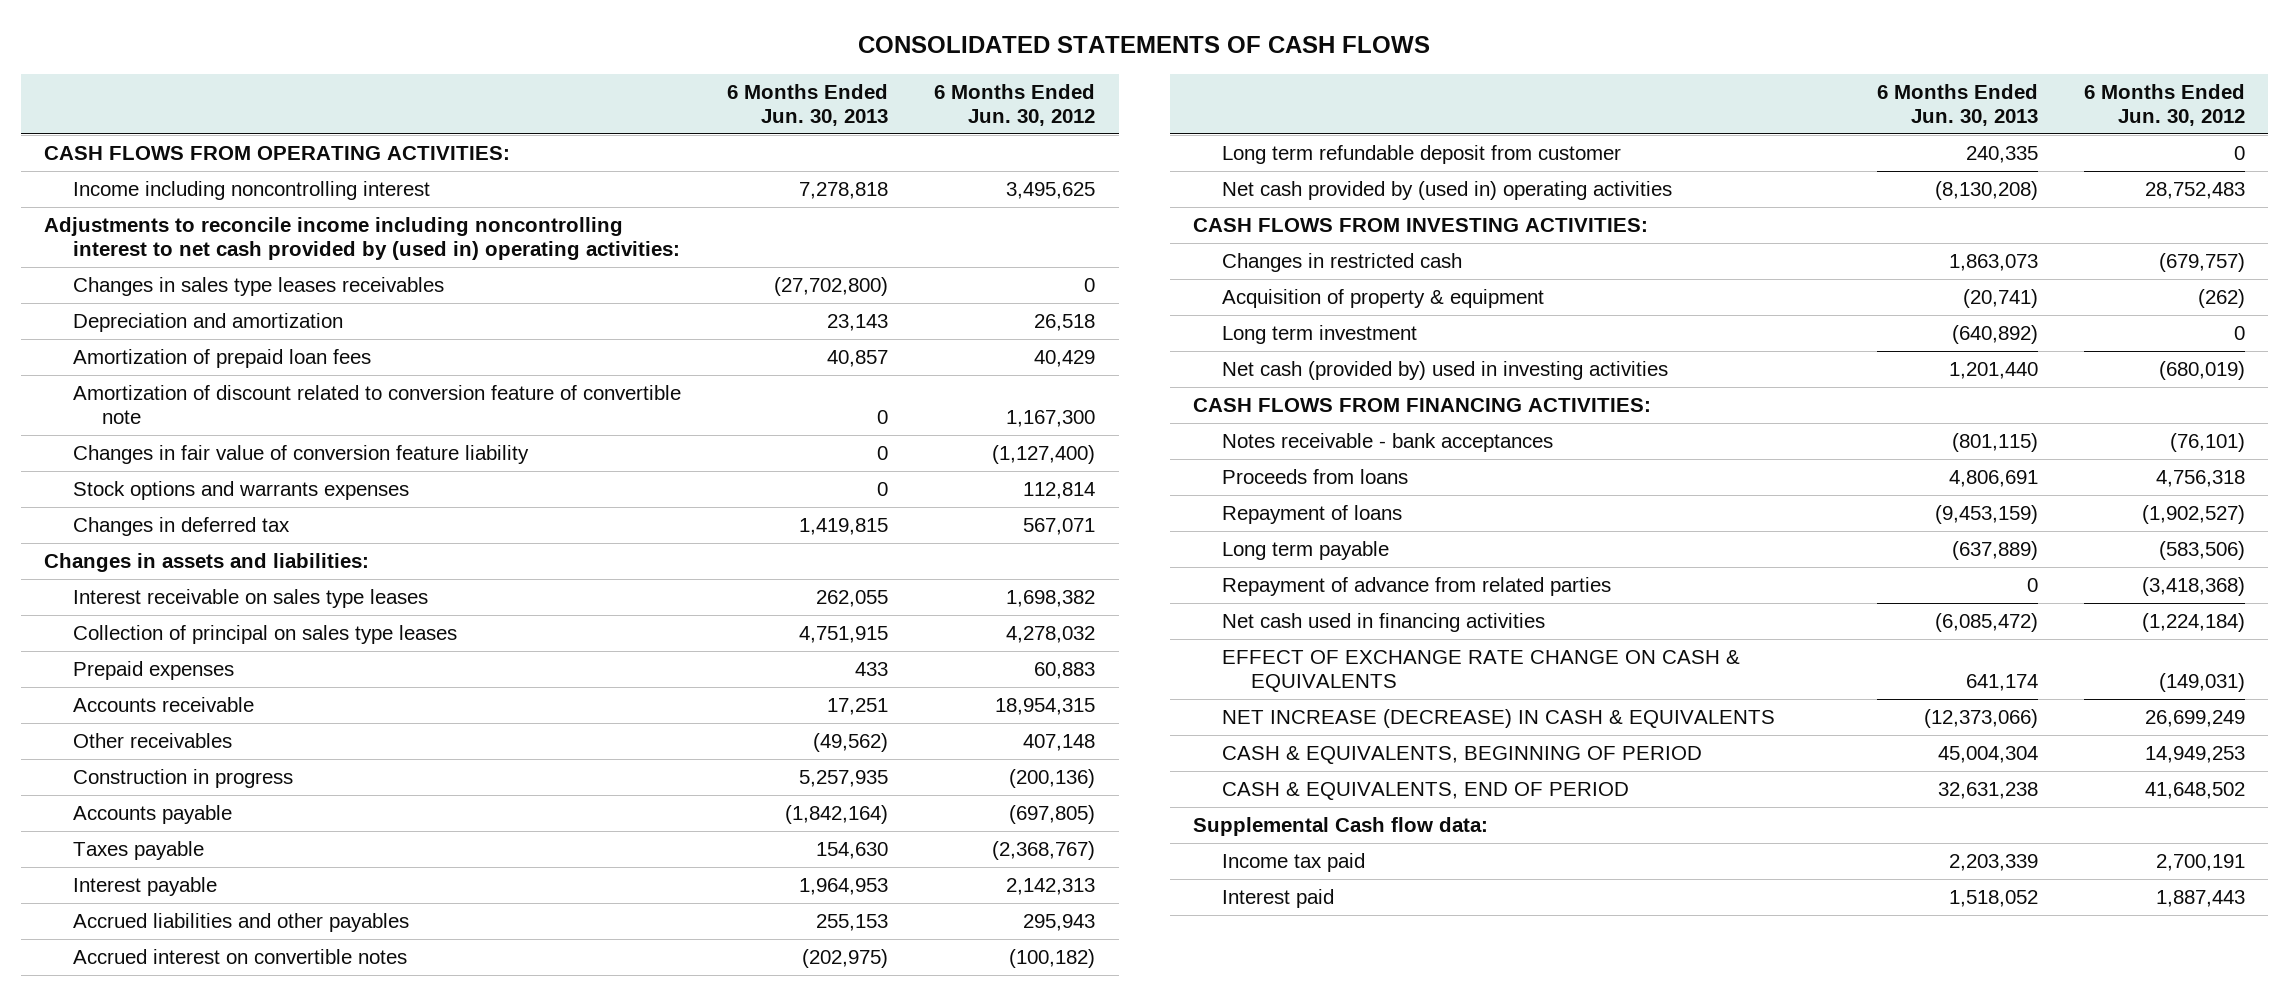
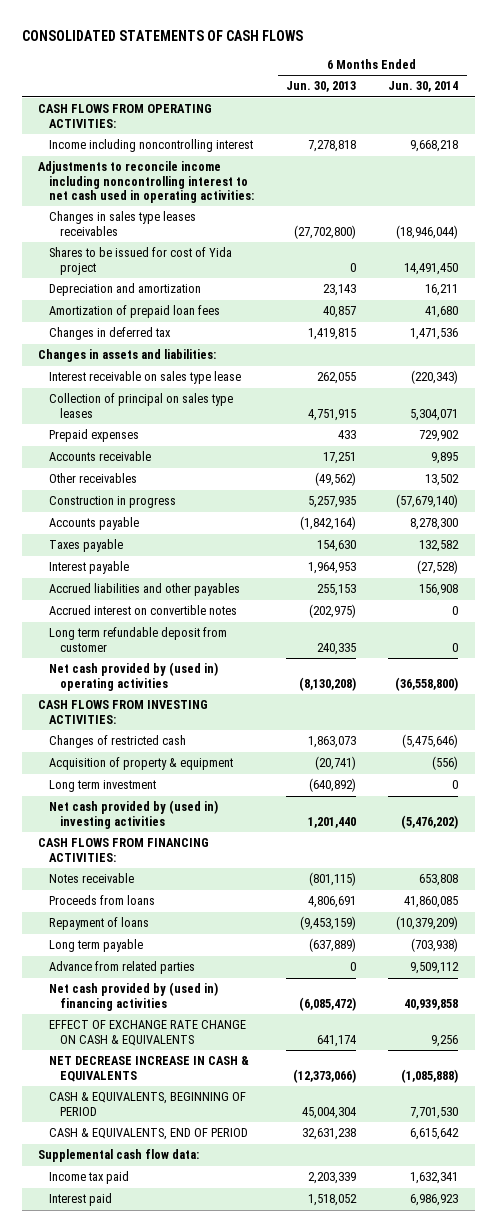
[934,84,1096,126] 6 Months Ended Jun. 30, 2012 -> none
none -> [388,81,459,93] Jun. 30, 2014
[44,217,681,261] Adjustments to reconcile income including noncontrolling interest to net cash provided by (used in) operating activities: -> [37,161,255,203] Adjustments to reconcile income including noncontrolling interest to net cash used in operating activities:
none -> [49,247,233,275] Shares to be issued for cost of Yida project
[73,385,682,425] Amortization of discount related to conversion feature of convertible note -> none
[73,445,530,465] Changes in fair value of conversion feature liability -> none
[73,481,410,501] Stock options and warrants expenses -> none
[73,589,429,609] Interest receivable on sales type leases -> [49,371,242,385] Interest receivable on sales type lease
[1222,253,1463,273] Changes in restricted cash -> [49,735,187,749] Changes of restricted cash
[1222,361,1669,381] Net cash (provided by) used in investing activities -> [49,800,219,829] Net cash provided by (used in) investing activities
[1222,433,1554,453] Notes receivable - bank acceptances -> [49,873,135,884] Notes receivable
[1222,577,1612,597] Repayment of advance from related parties -> [49,961,196,975] Advance from related parties
[1222,613,1546,633] Net cash used in financing activities -> [49,982,219,1011] Net cash provided by (used in) financing activities
[1222,709,1776,729] NET INCREASE (DECREASE) IN CASH & EQUIVALENTS -> [49,1056,250,1082] NET DECREASE INCREASE IN CASH & EQUIVALENTS
[1193,817,1489,837] Supplemental Cash flow data: -> [37,1149,199,1163] Supplemental cash flow data:

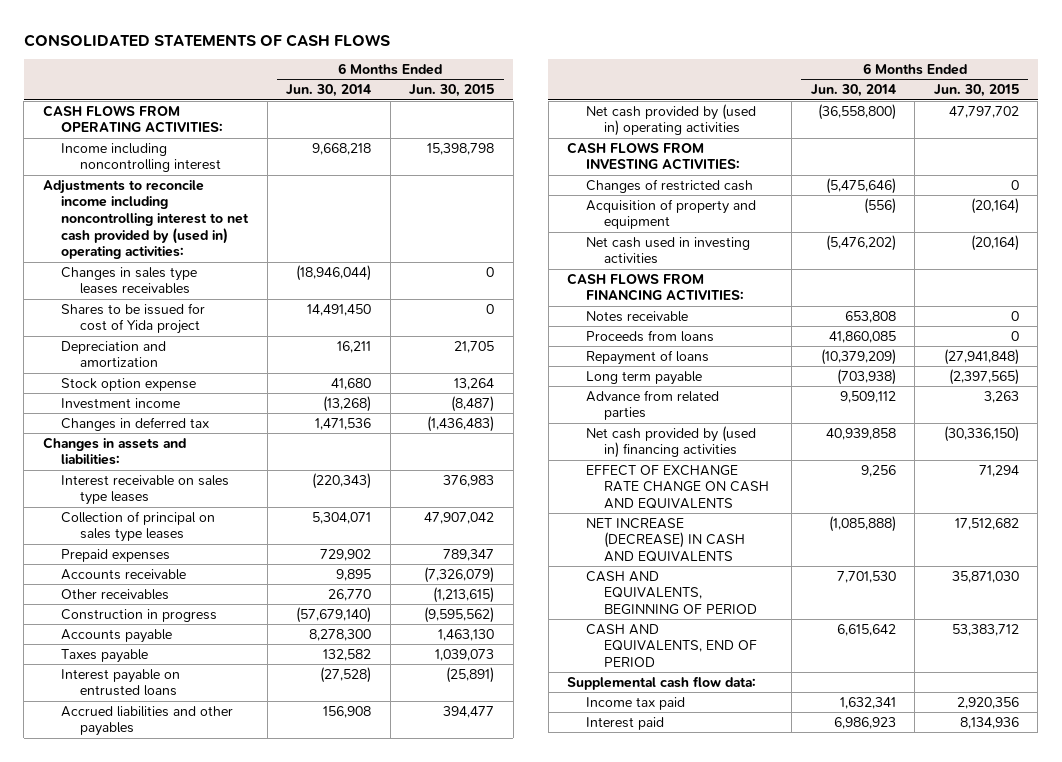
[286,81,357,93] Jun. 30, 2013 -> none
none -> [409,84,495,98] Jun. 30, 2015
[37,161,255,203] Adjustments to reconcile income including noncontrolling interest to net cash used in operating activities: -> [42,179,250,260] Adjustments to reconcile income including noncontrolling interest to net cash provided by (used in) operating activities:
[49,305,221,319] Amortization of prepaid loan fees -> [61,377,197,391] Stock option expense
none -> [61,397,181,409] Investment income
[49,371,242,385] Interest receivable on sales type lease -> [61,474,230,506] Interest receivable on sales type leases
[425,474,460,487] 13,502 -> [328,588,372,601] 26,770
[49,561,130,575] Interest payable -> [61,668,181,697] Interest payable on entrusted loans
[49,605,238,616] Accrued interest on convertible notes -> none
[49,627,228,652] Long term refundable deposit from customer -> none
[49,780,157,793] Long term investment -> none
[49,757,234,771] Acquisition of property & equipment -> [585,198,756,230] Acquisition of property and equipment
[49,800,219,829] Net cash provided by (used in) investing activities -> [585,236,750,265] Net cash used in investing activities
[49,1020,247,1046] EFFECT OF EXCHANGE RATE CHANGE ON CASH & EQUIVALENTS -> [585,464,770,510] EFFECT OF EXCHANGE RATE CHANGE ON CASH AND EQUIVALENTS
[49,1056,250,1082] NET DECREASE INCREASE IN CASH & EQUIVALENTS -> [585,517,746,563] NET INCREASE (DECREASE) IN CASH AND EQUIVALENTS
[49,1092,247,1116] CASH & EQUIVALENTS, BEGINNING OF PERIOD -> [585,570,758,616] CASH AND EQUIVALENTS, BEGINNING OF PERIOD
[49,1128,249,1141] CASH & EQUIVALENTS, END OF PERIOD -> [585,623,758,668] CASH AND EQUIVALENTS, END OF PERIOD

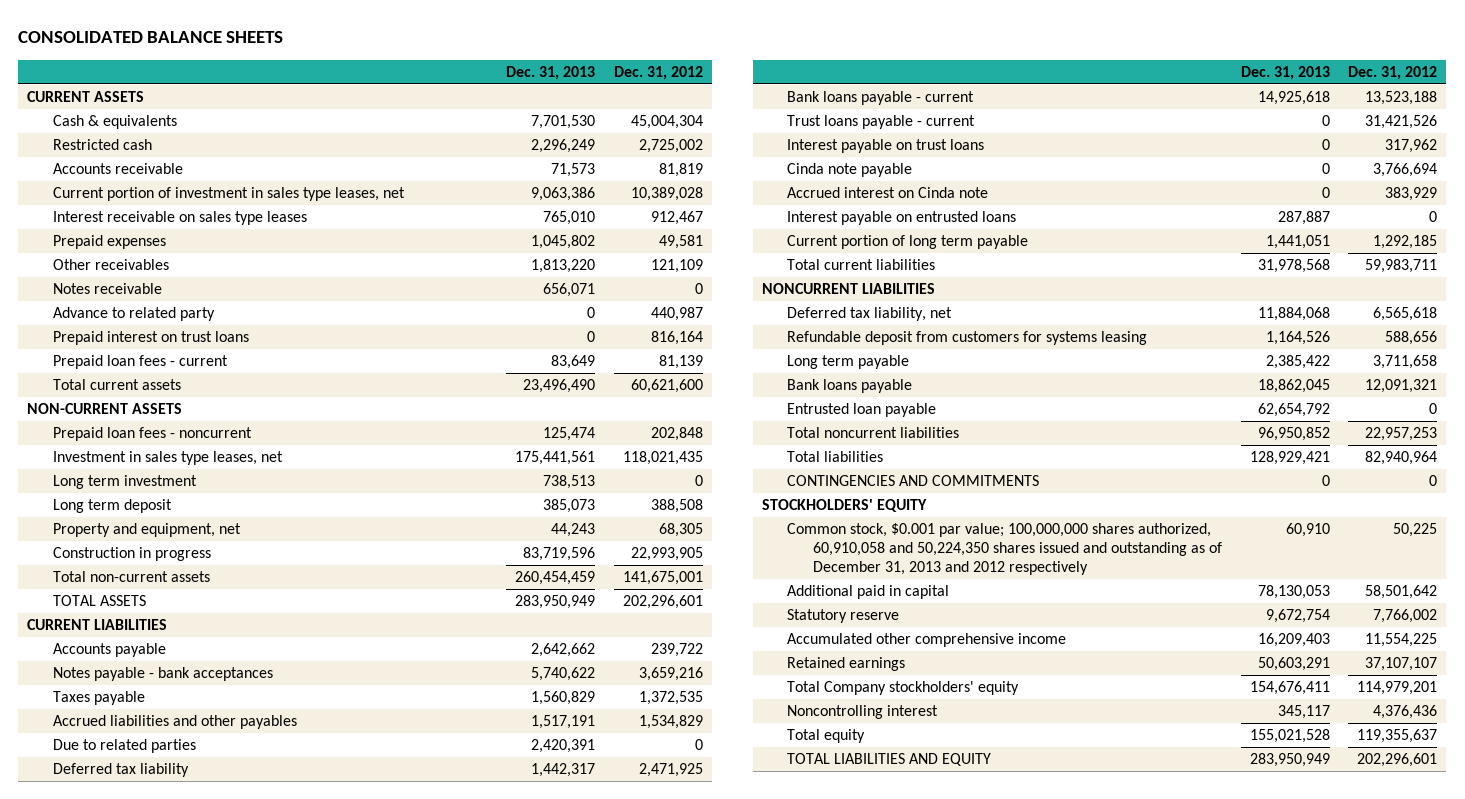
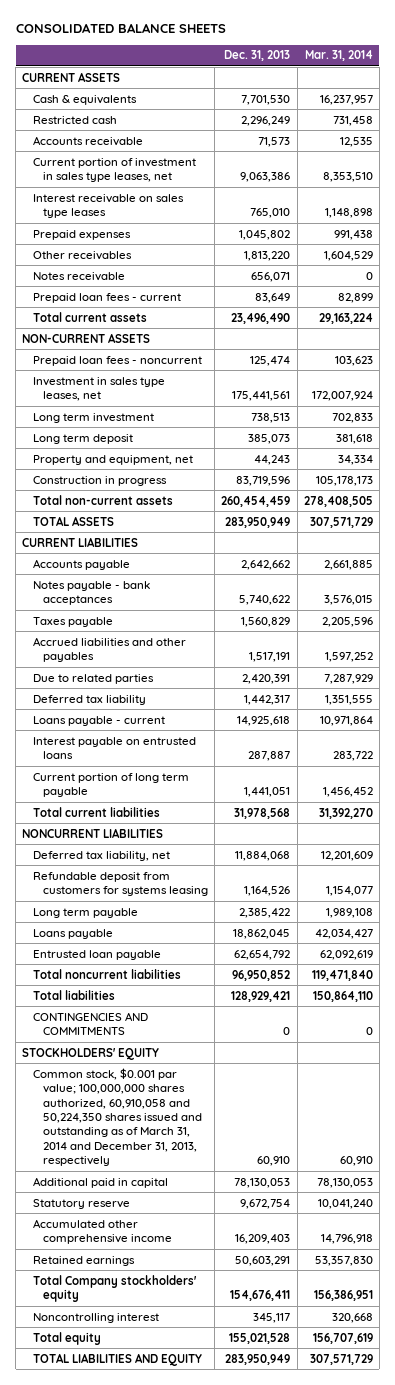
[613,65,703,80] Dec. 31, 2012 -> none
none -> [304,50,373,62] Mar. 31, 2014
[52,307,215,322] Advance to related party -> none
[52,331,249,346] Prepaid interest on trust loans -> none
[787,115,976,130] Trust loans payable - current -> none
[787,139,985,154] Interest payable on trust loans -> none
[787,163,913,178] Cinda note payable -> none
[787,187,989,199] Accrued interest on Cinda note -> none
[787,91,975,106] Bank loans payable - current -> [32,715,165,726] Loans payable - current
[787,379,913,394] Bank loans payable -> [32,928,113,939] Loans payable
[787,523,1222,575] Common stock, $0.001 par value; 100,000,000 shares authorized, 60,910,058 and 50,224,350 shares issued and outstanding as of December 31, 2013 and 2012 respectively -> [32,1067,203,1167] Common stock, $0.001 par value; 100,000,000 shares authorized, 60,910,058 and 50,224,350 shares issued and outstanding as of March 31, 2014 and December 31, 2013, respectively

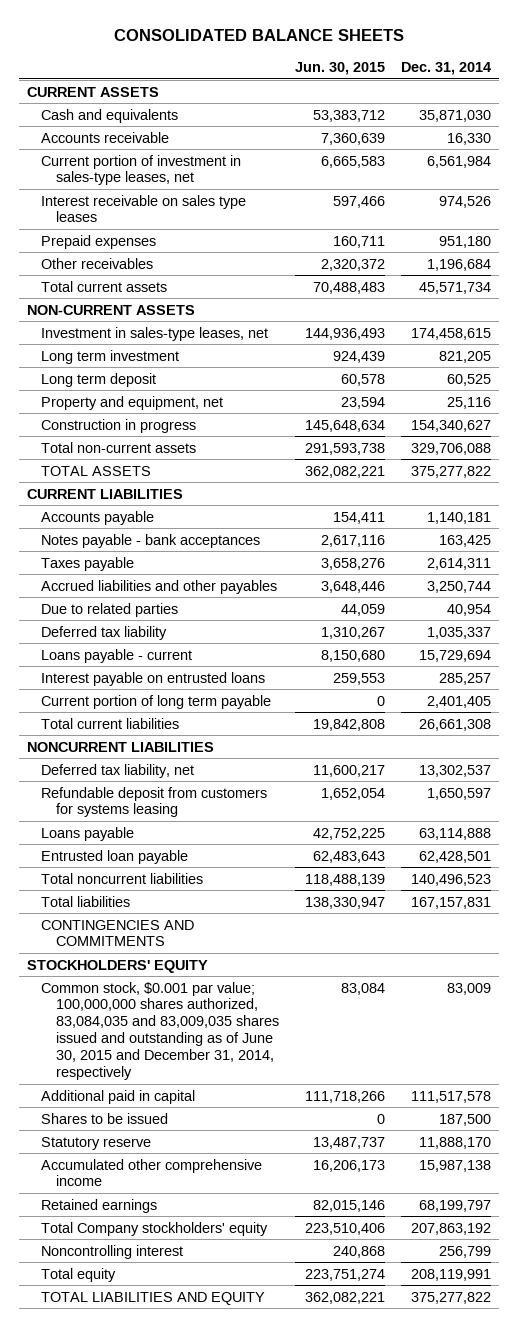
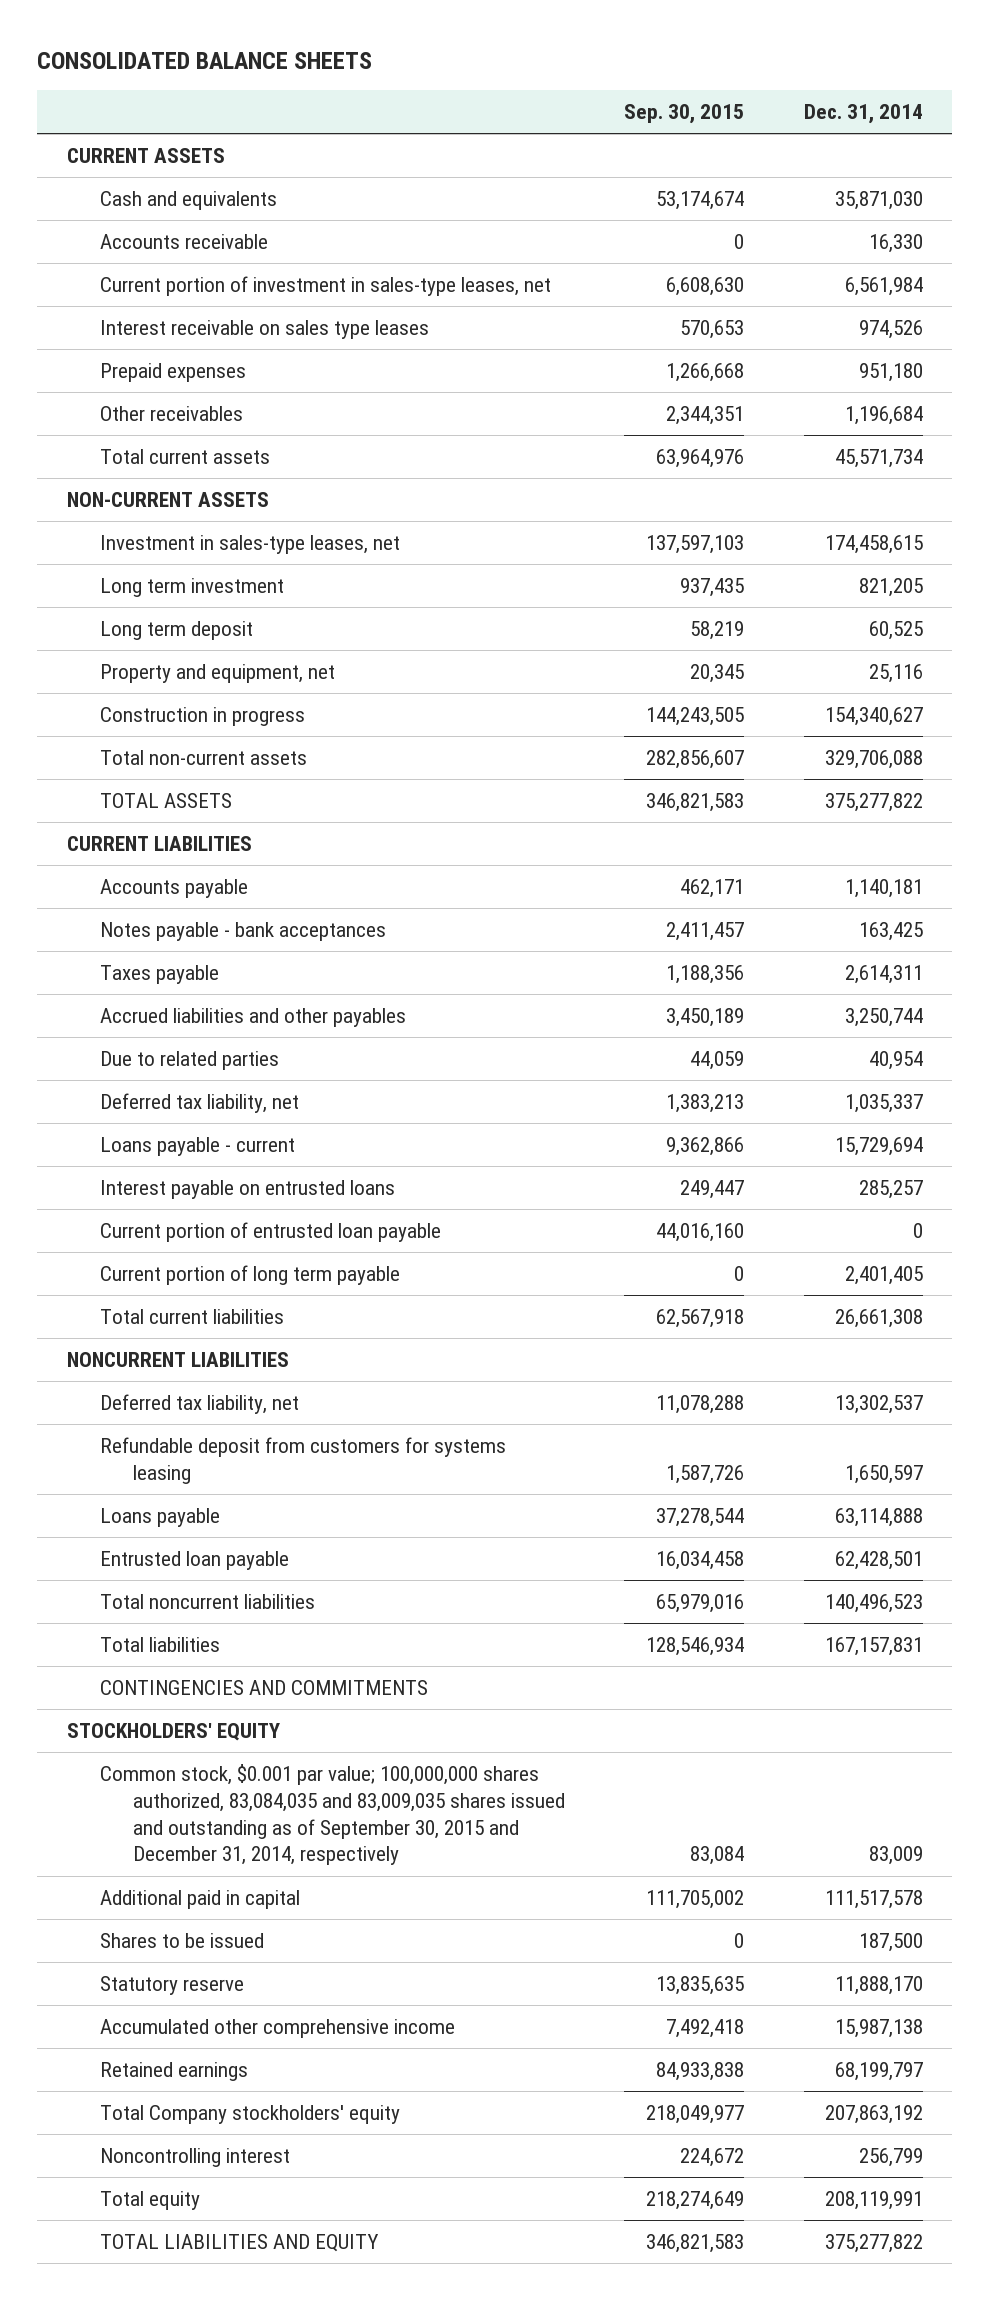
[294,62,385,76] Jun. 30, 2015 -> none
none -> [624,104,745,125] Sep. 30, 2015
[41,625,168,640] Deferred tax liability -> [99,1093,299,1114] Deferred tax liability, net
none -> [99,1222,441,1243] Current portion of entrusted loan payable
[41,981,280,1081] Common stock, $0.001 par value; 100,000,000 shares authorized, 83,084,035 and 83,009,035 shares issued and outstanding as of June 30, 2015 and December 31, 2014, respectively -> [99,1764,565,1866] Common stock, $0.001 par value; 100,000,000 shares authorized, 83,084,035 and 83,009,035 shares issued and outstanding as of September 30, 2015 and December 31, 2014, respectively

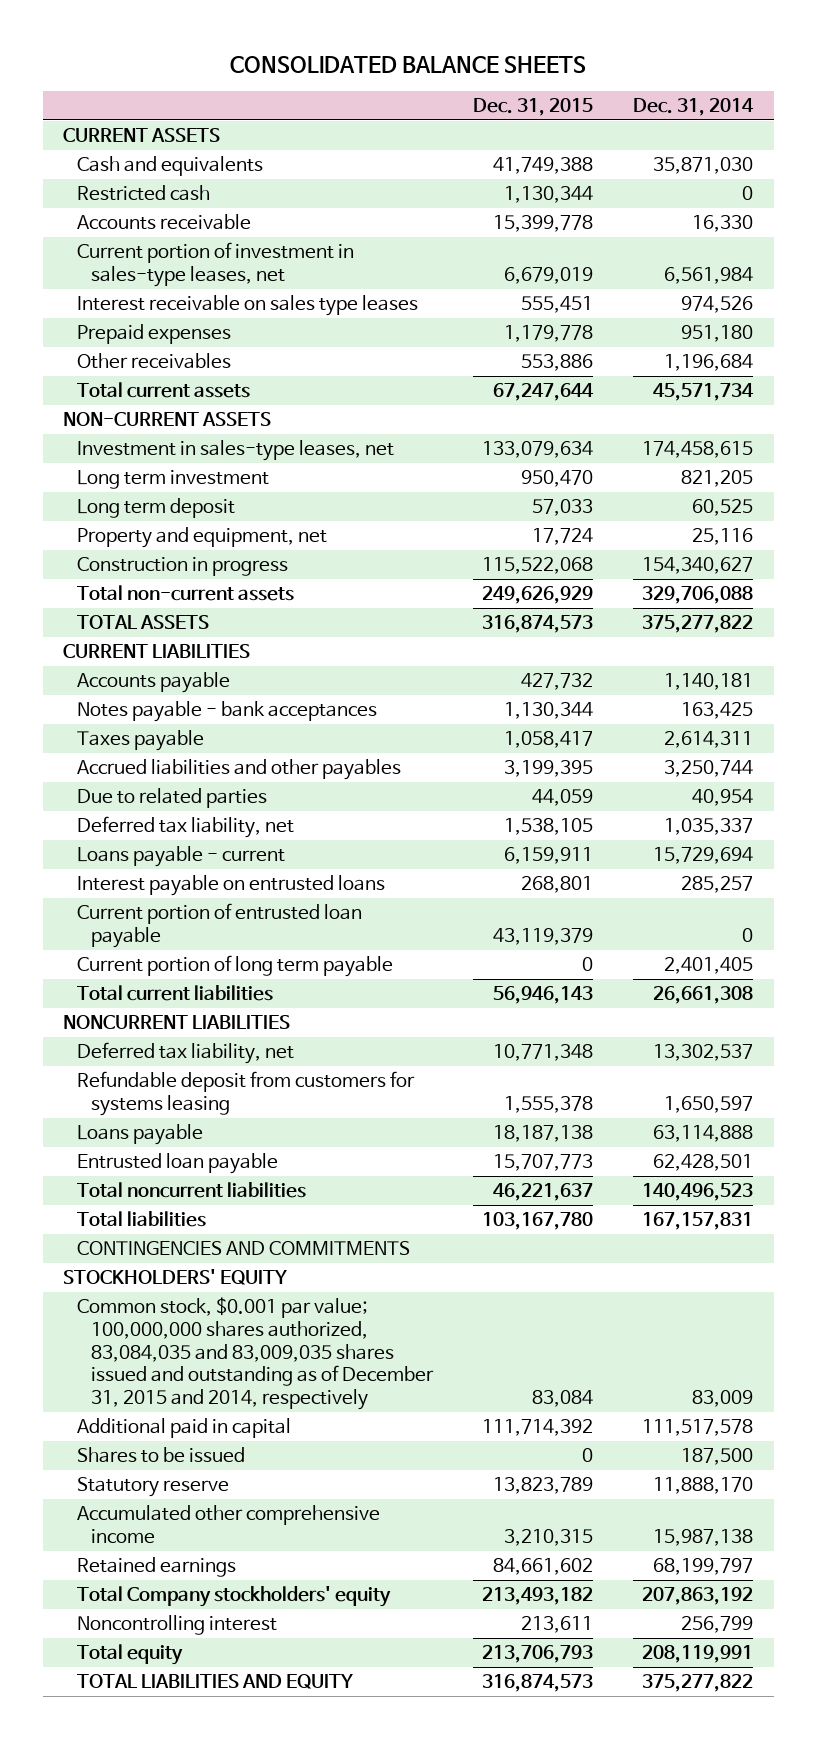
[624,104,745,125] Sep. 30, 2015 -> none
none -> [472,98,593,117] Dec. 31, 2015
none -> [76,185,210,202] Restricted cash
[99,1764,565,1866] Common stock, $0.001 par value; 100,000,000 shares authorized, 83,084,035 and 83,009,035 shares issued and outstanding as of September 30, 2015 and December 31, 2014, respectively -> [76,1297,434,1411] Common stock, $0.001 par value; 100,000,000 shares authorized, 83,084,035 and 83,009,035 shares issued and outstanding as of December 31, 2015 and 2014, respectively

